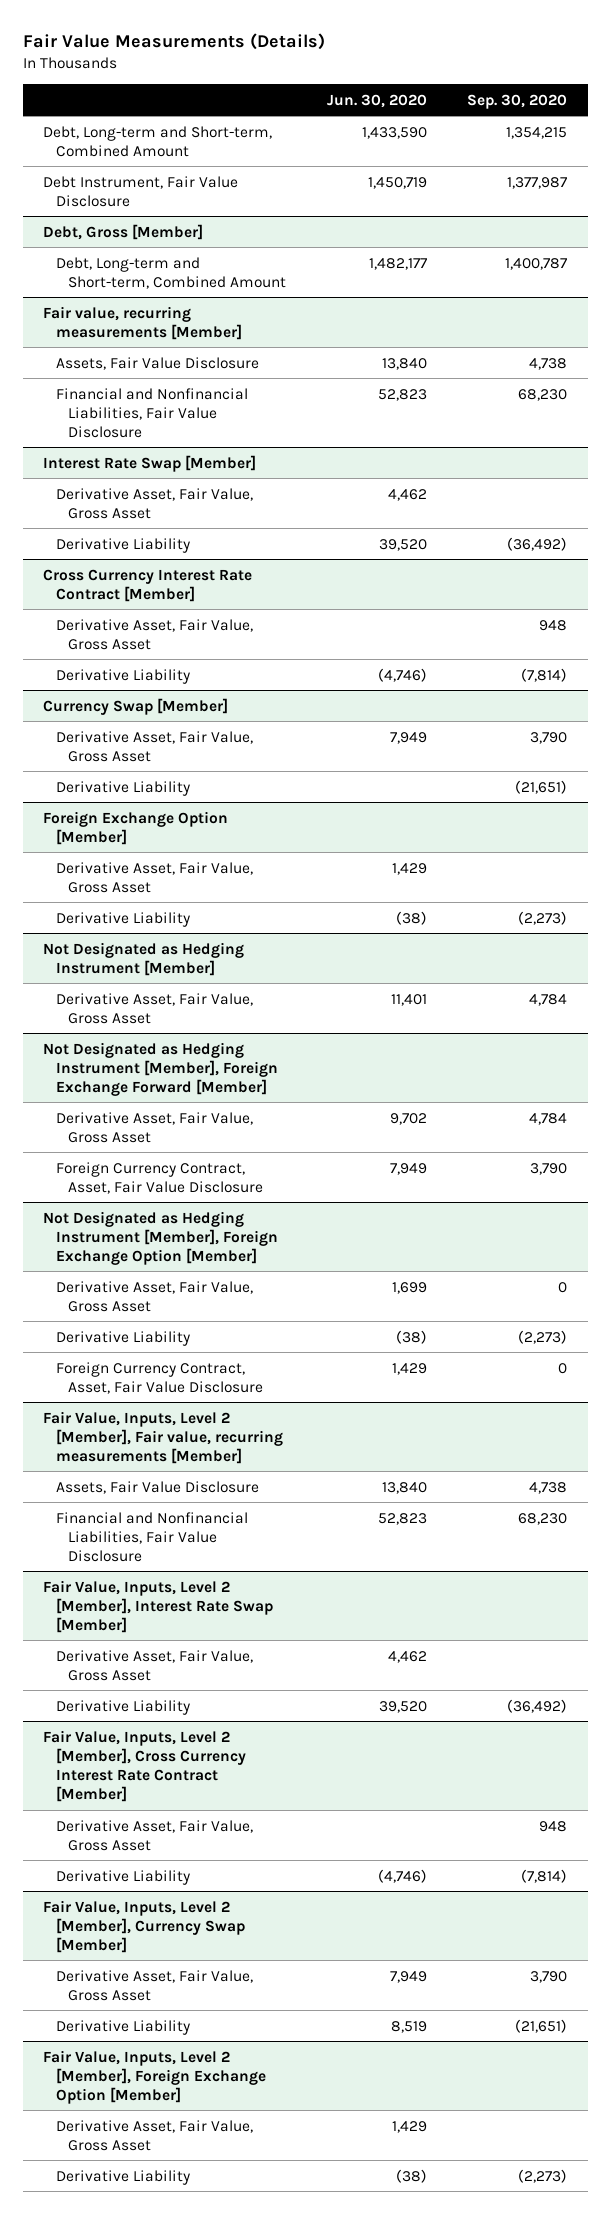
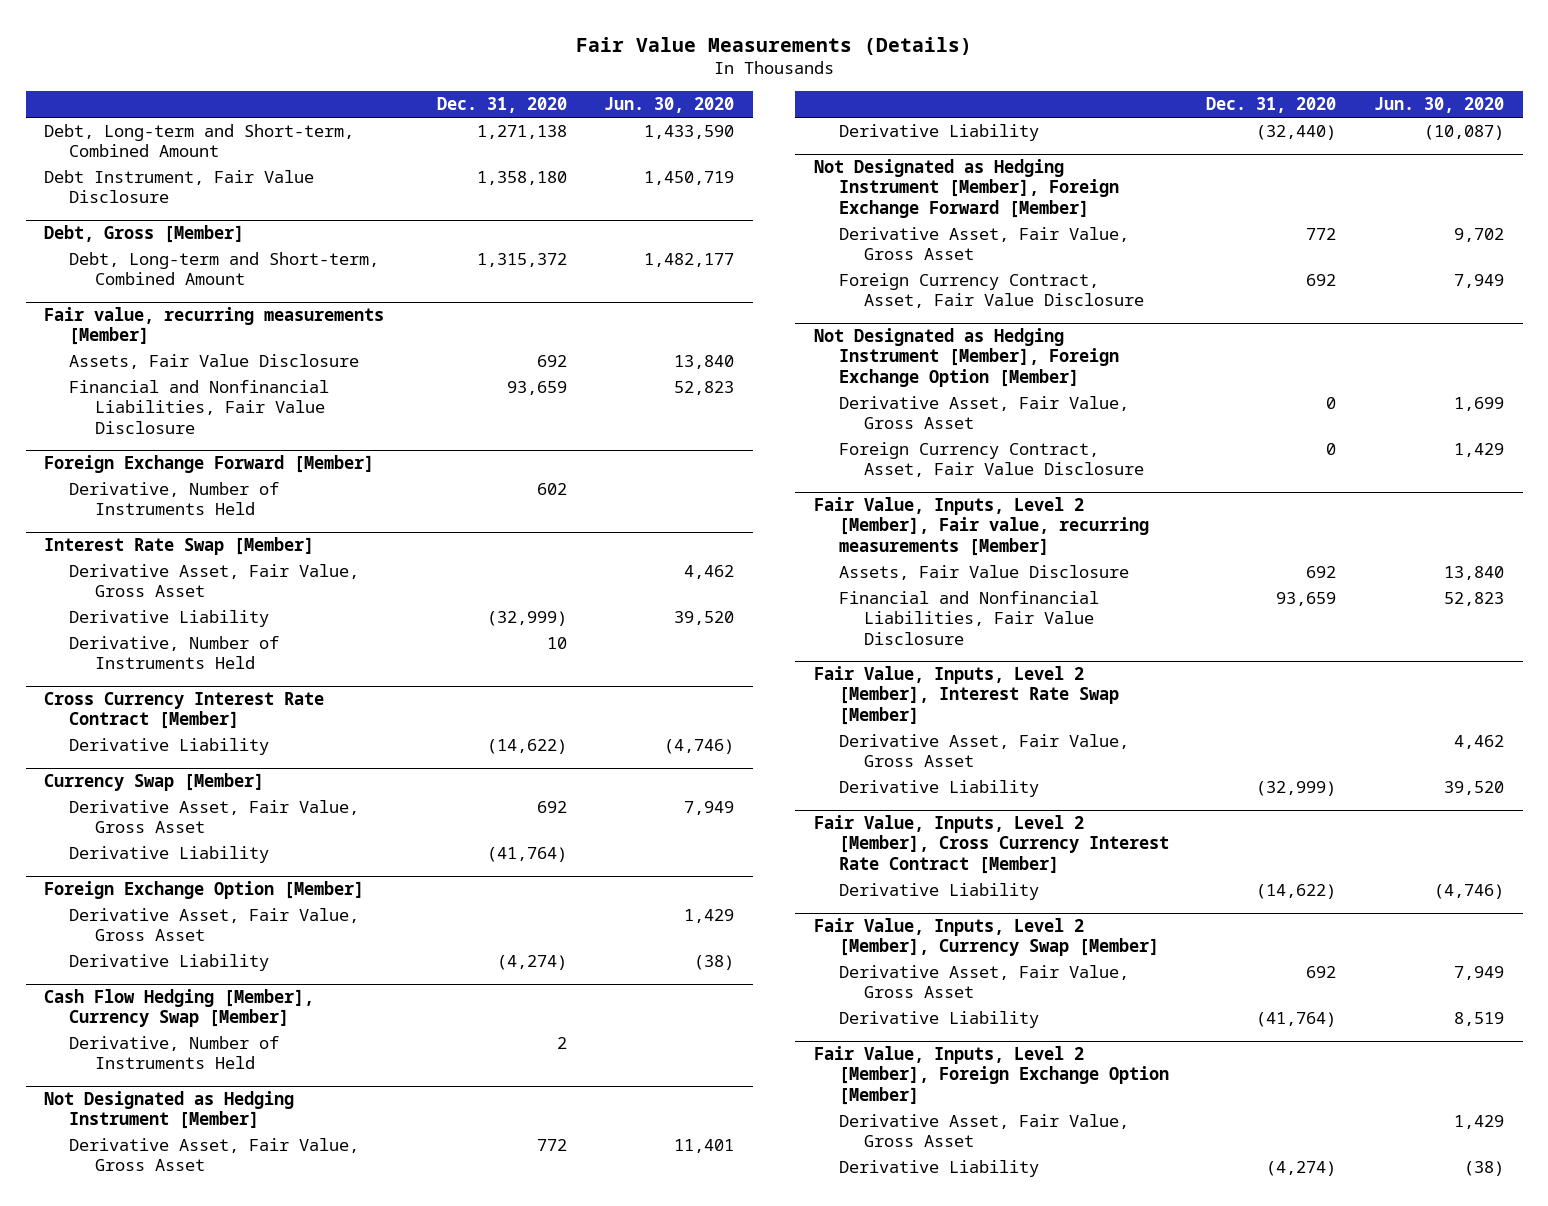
[467,93,568,109] Sep. 30, 2020 -> none
none -> [436,97,567,114] Dec. 31, 2020
none -> [44,455,375,474] Foreign Exchange Forward [Member]
none -> [69,482,280,516] Derivative, Number of Instruments Held
none -> [69,636,280,670] Derivative, Number of Instruments Held
[55,618,253,650] Derivative Asset, Fair Value, Gross Asset -> none
none -> [44,989,315,1028] Cash Flow Hedging [Member], Currency Swap [Member]
none -> [69,1036,280,1070] Derivative, Number of Instruments Held
none -> [838,124,1039,142] Derivative Liability
[55,1330,190,1346] Derivative Liability -> none
[55,1819,253,1851] Derivative Asset, Fair Value, Gross Asset -> none

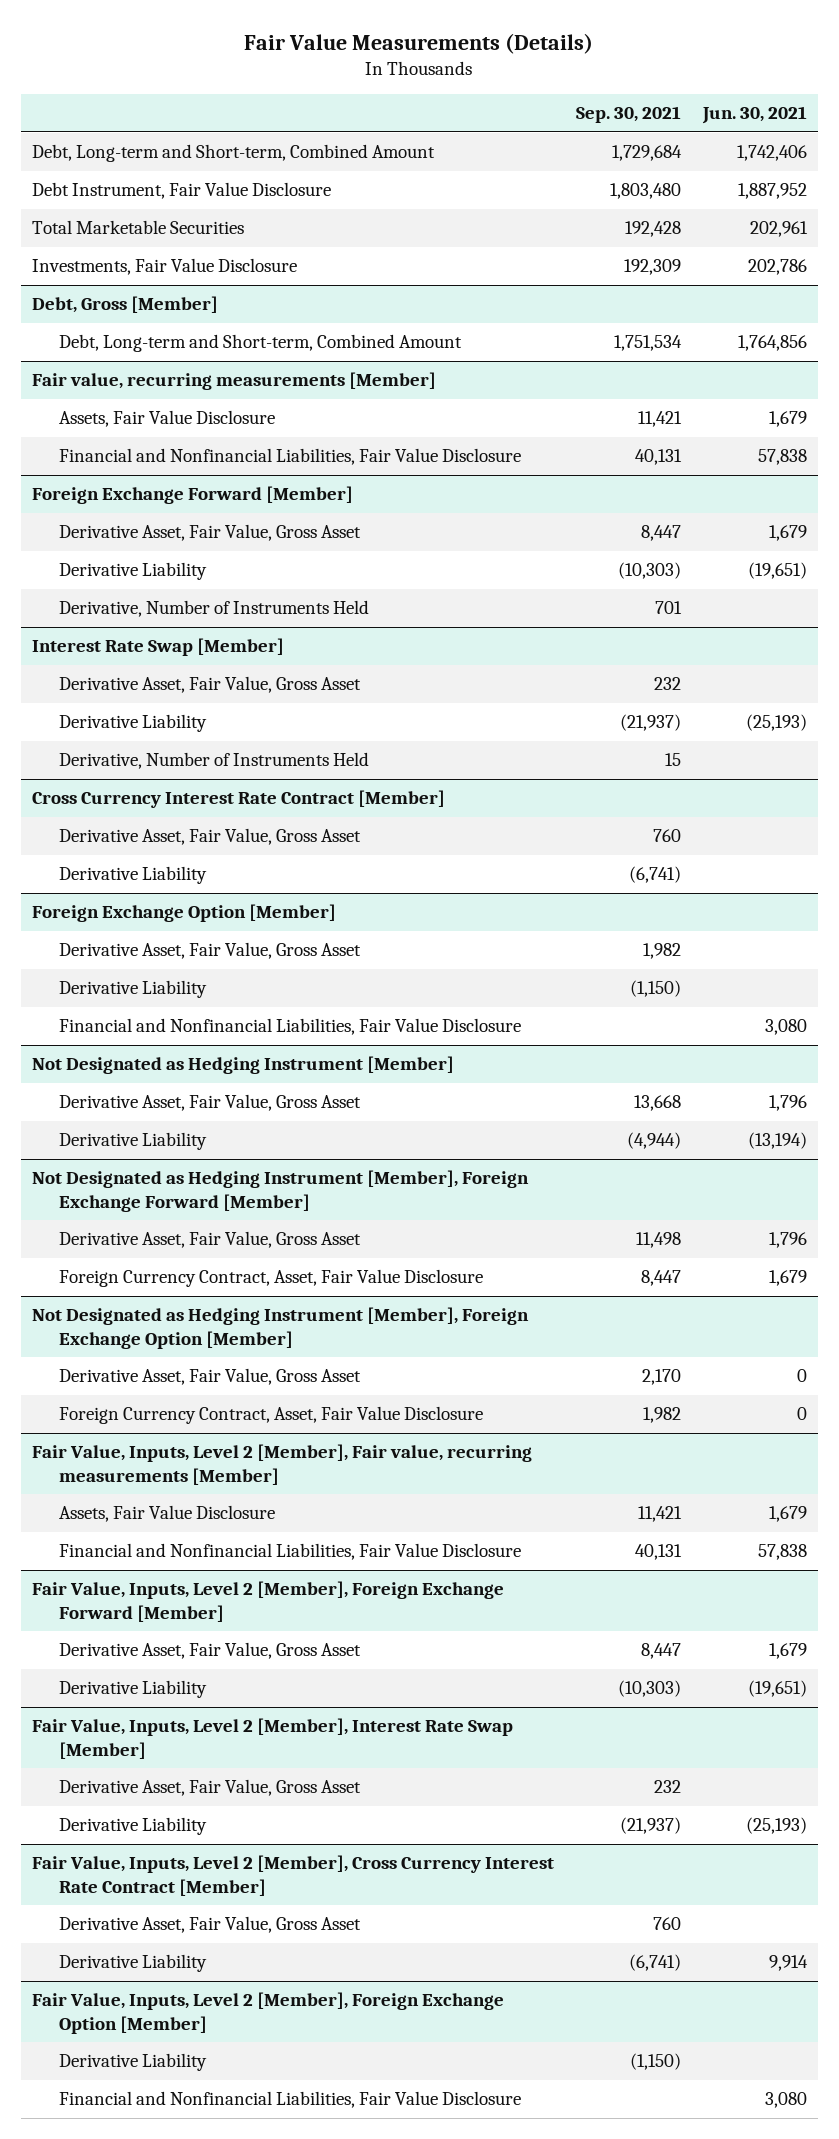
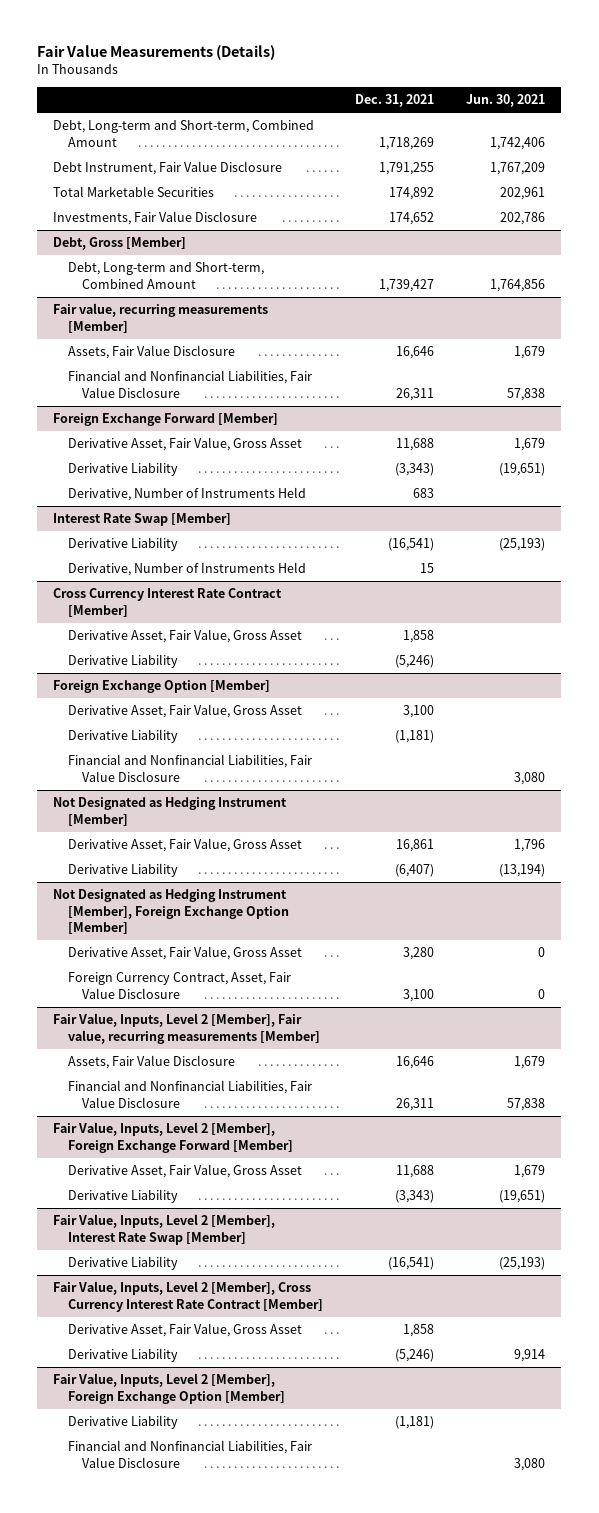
[575,106,681,124] Sep. 30, 2021 -> none
none -> [355,94,435,108] Dec. 31, 2021
[737,183,807,200] 1,887,952 -> [490,162,546,176] 1,767,209
[58,676,361,694] Derivative Asset, Fair Value, Gross Asset -> none
[31,1170,529,1212] Not Designated as Hedging Instrument [Member], Foreign Exchange Forward [Member] -> none
[58,1231,361,1249] Derivative Asset, Fair Value, Gross Asset -> none
[58,1269,483,1288] Foreign Currency Contract, Asset, Fair Value Disclosure -> none
[58,1779,361,1797] Derivative Asset, Fair Value, Gross Asset -> none

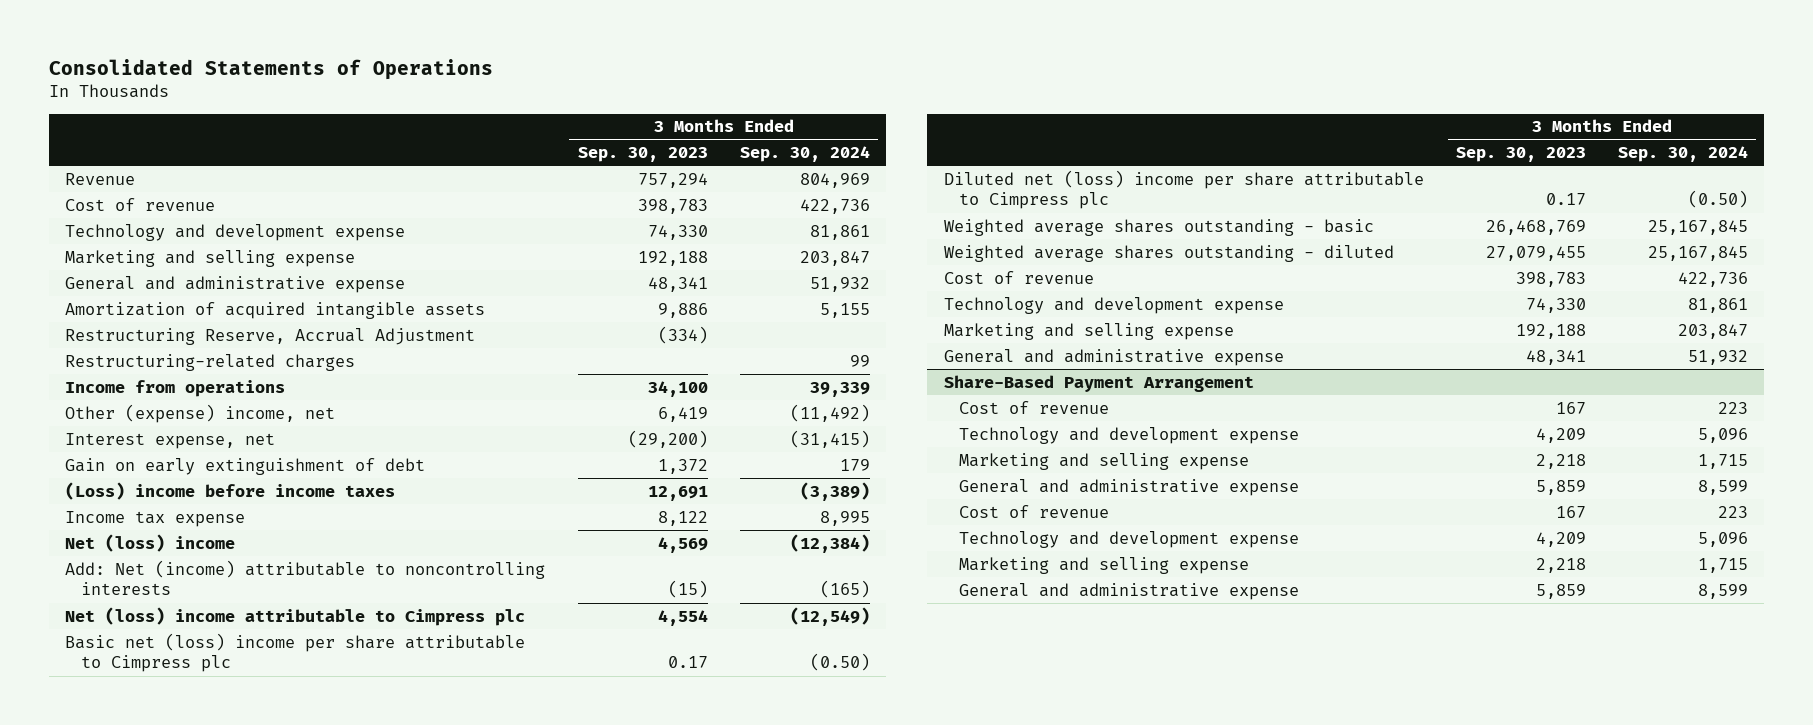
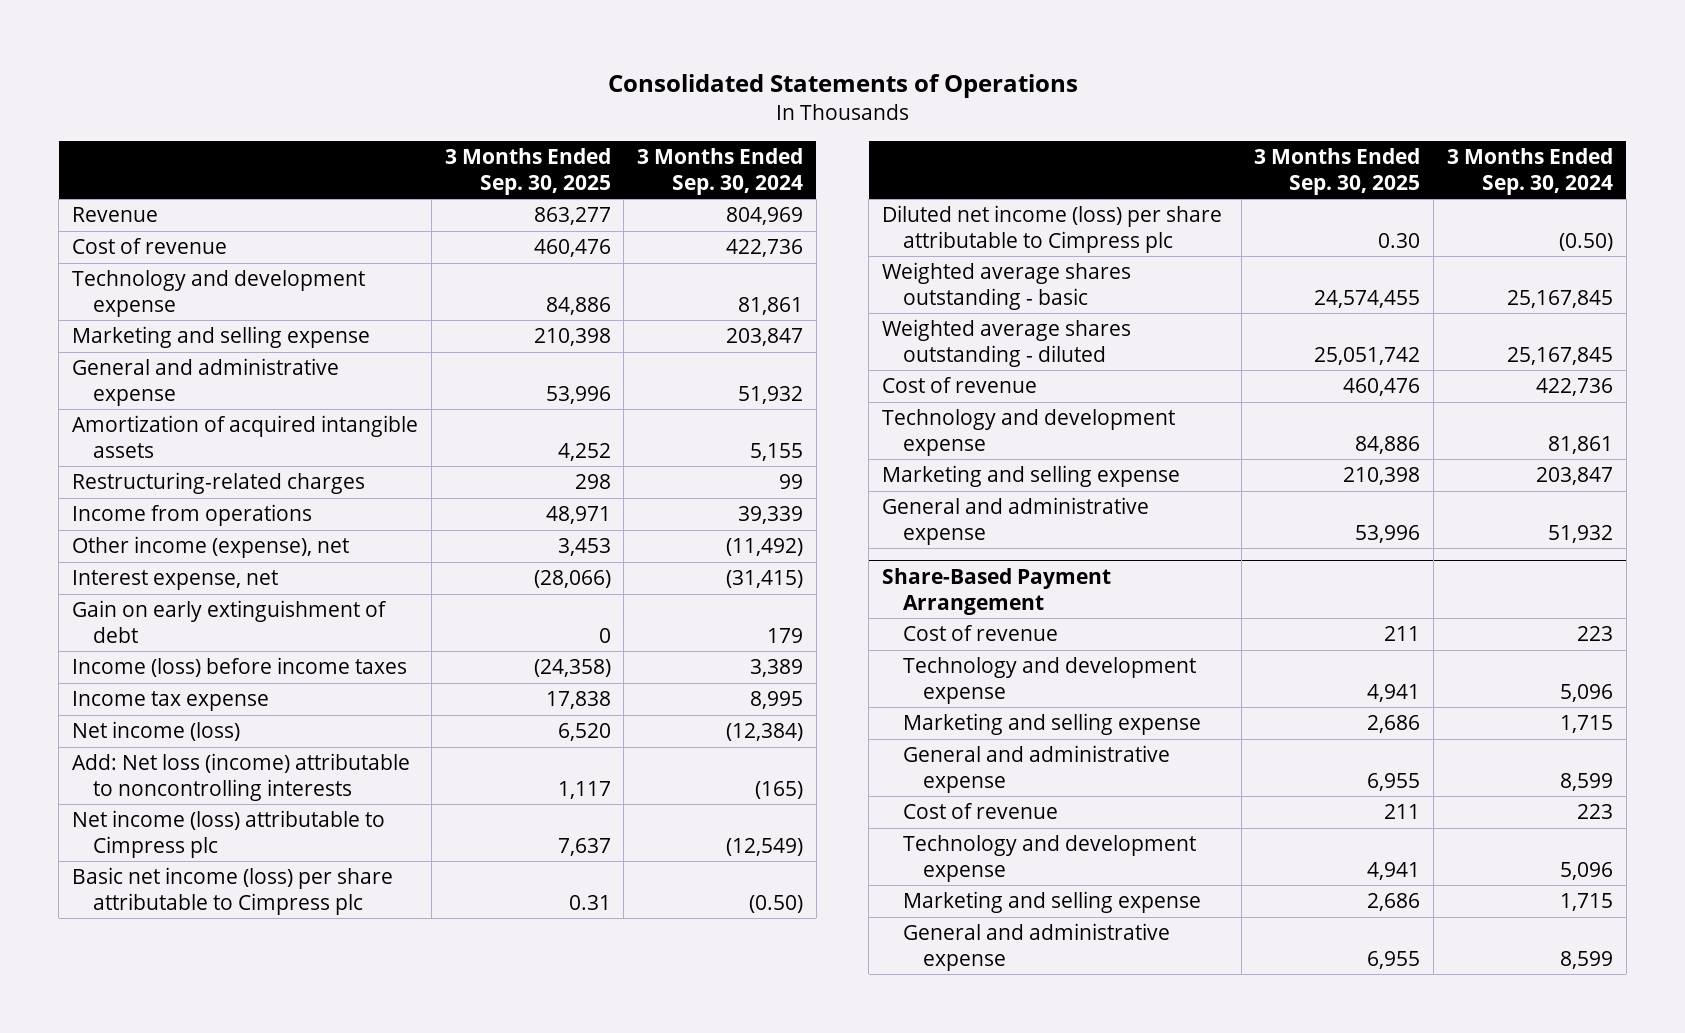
[577,146,708,162] Sep. 30, 2023 -> none
none -> [444,148,611,195] 3 Months Ended Sep. 30, 2025
[65,327,476,345] Restructuring Reserve, Accrual Adjustment -> none
[65,403,336,423] Other (expense) income, net -> [72,536,350,559] Other income (expense), net
[65,481,396,500] (Loss) income before income taxes -> [72,657,408,678] Income (loss) before income taxes
[799,481,870,501] (3,389) -> [750,659,804,678] 3,389
[65,533,236,552] Net (loss) income -> [72,721,241,742] Net income (loss)
[65,559,546,596] Add: Net (income) attributable to noncontrolling interests -> [72,753,411,801] Add: Net loss (income) attributable to noncontrolling interests
[65,606,526,626] Net (loss) income attributable to Cimpress plc -> [72,810,386,858] Net income (loss) attributable to Cimpress plc
[65,632,526,673] Basic net (loss) income per share attributable to Cimpress plc -> [72,867,394,915] Basic net income (loss) per share attributable to Cimpress plc
[943,169,1424,210] Diluted net (loss) income per share attributable to Cimpress plc -> [882,205,1223,253] Diluted net income (loss) per share attributable to Cimpress plc

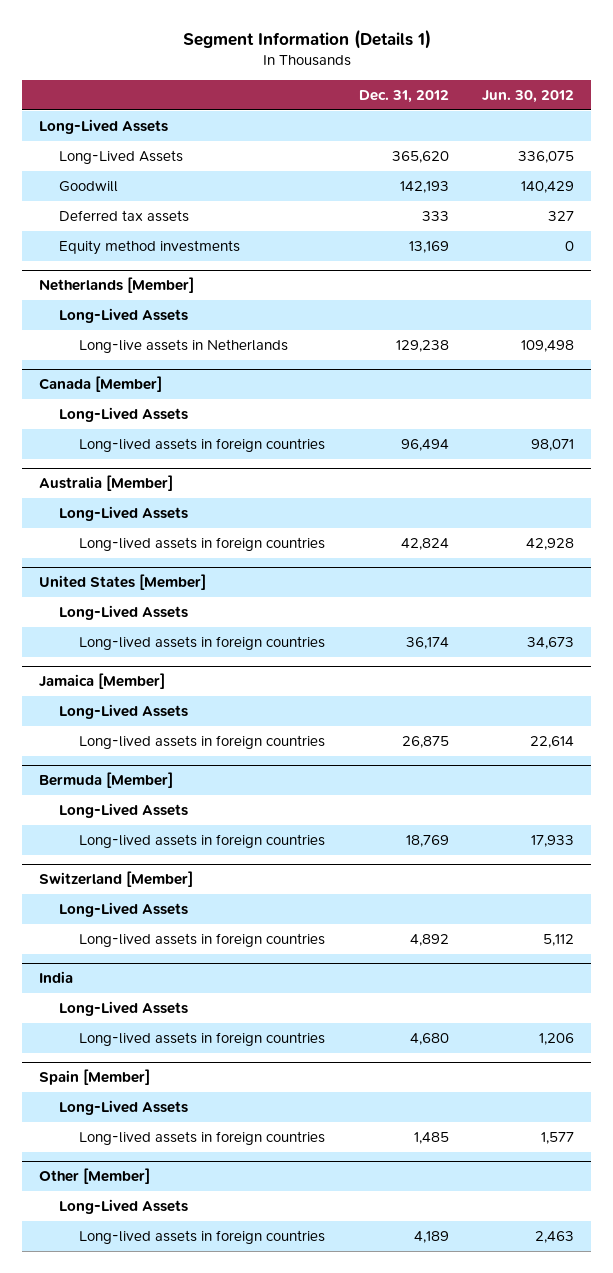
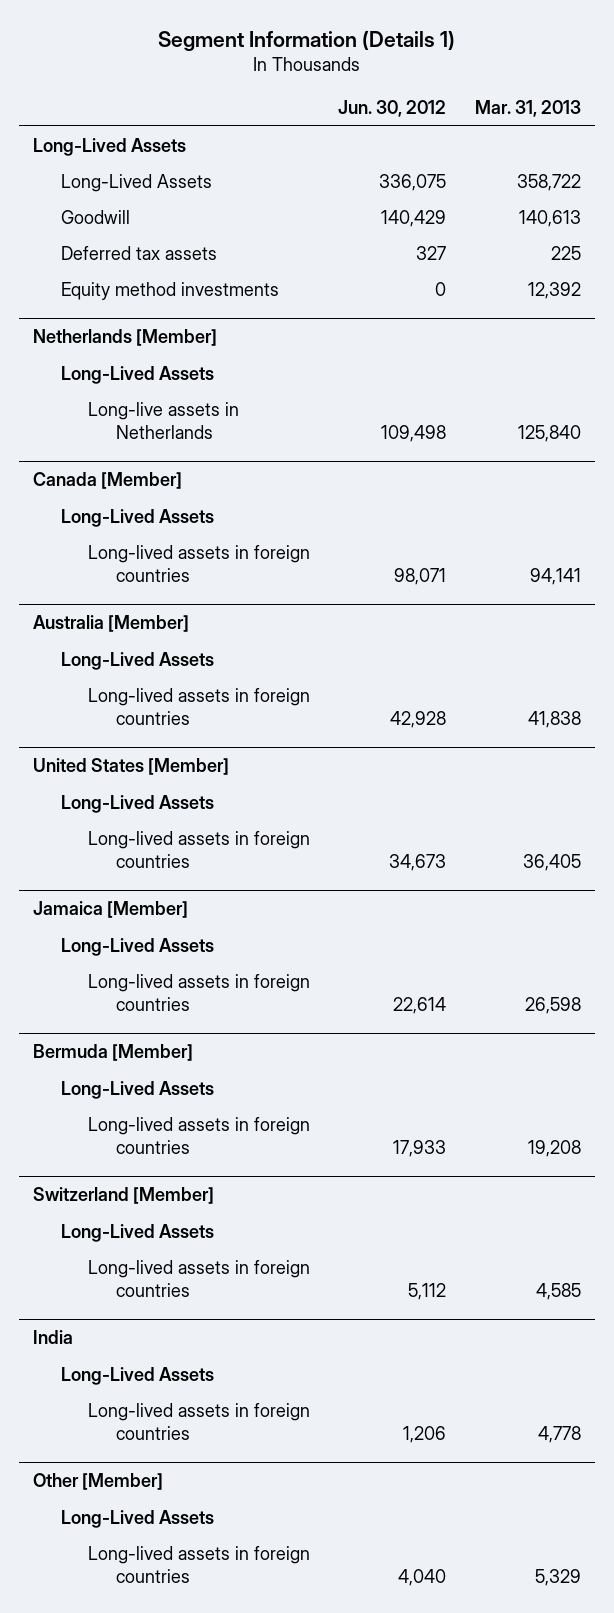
[358,89,449,103] Dec. 31, 2012 -> none
none -> [474,100,581,118] Mar. 31, 2013
[38,1069,150,1086] Spain [Member] -> none
[58,1100,188,1116] Long-Lived Assets -> none
[78,1131,325,1146] Long-lived assets in foreign countries -> none
[535,1231,575,1244] 2,463 -> [398,1568,447,1586] 4,040

